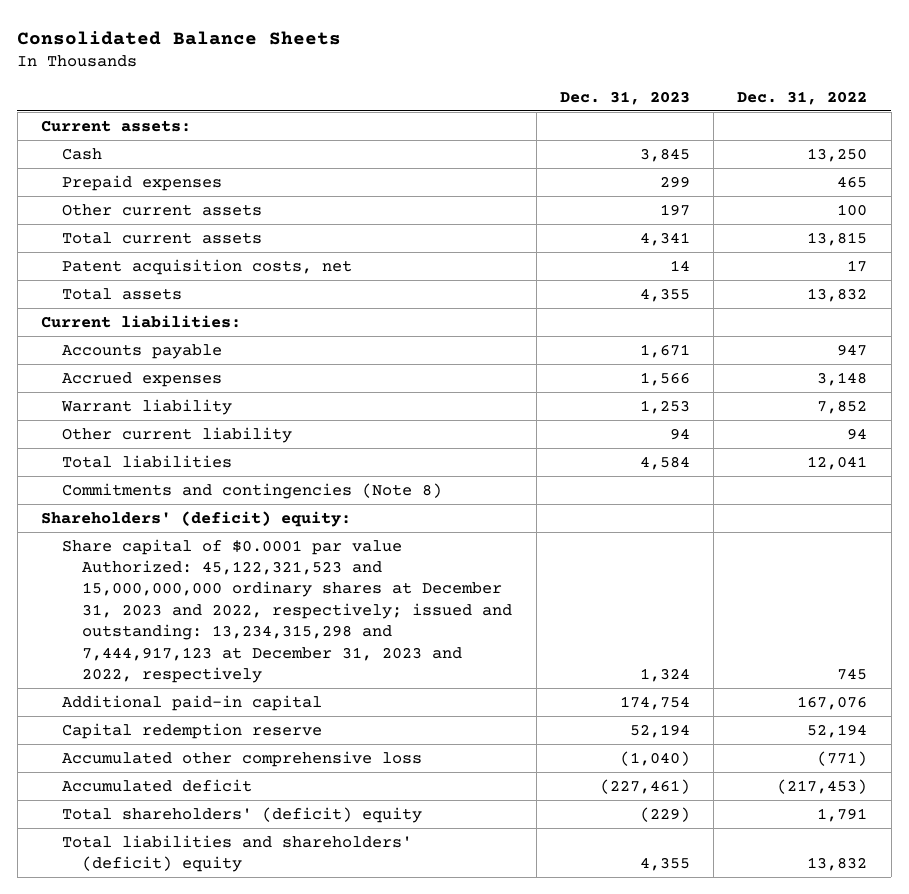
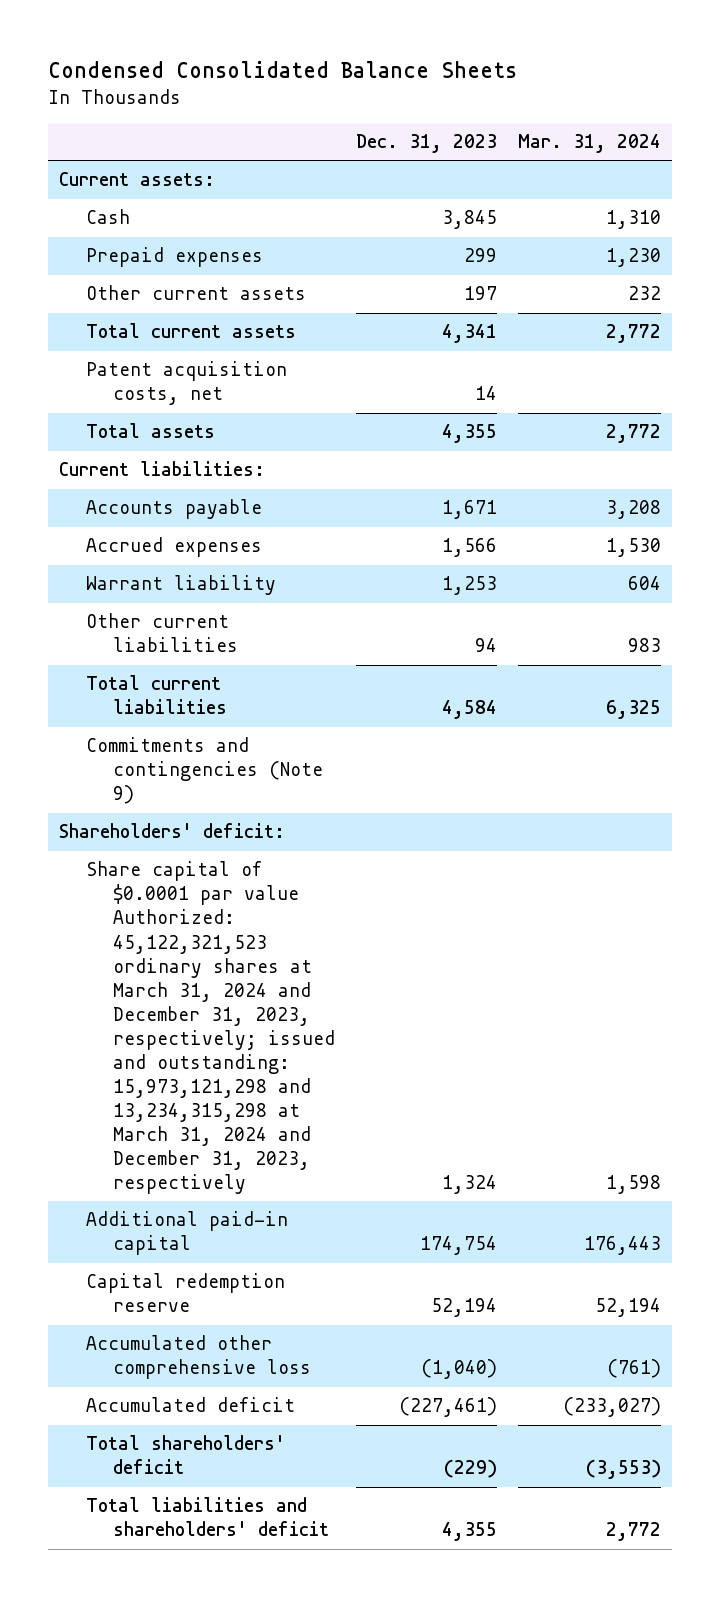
[17,30,342,45] Consolidated Balance Sheets -> [48,60,518,78] Condensed Consolidated Balance Sheets
[737,90,868,105] Dec. 31, 2022 -> none
none -> [518,134,662,154] Mar. 31, 2024
[61,426,292,443] Other current liability -> [85,613,238,653] Other current liabilities
[61,454,232,468] Total liabilities -> [85,675,227,715] Total current liabilities
[61,482,442,499] Commitments and contingencies (Note 8) -> [85,737,323,805] Commitments and contingencies (Note 9)
[41,510,352,527] Shareholders' (deficit) equity: -> [58,823,285,839] Shareholders' deficit:
[61,538,513,683] Share capital of $0.0001 par value Authorized: 45,122,321,523 and 15,000,000,000 ordinary shares at December 31, 2023 and 2022, respectively; issued and outstanding: 13,234,315,298 and 7,444,917,123 at December 31, 2023 and 2022, respectively -> [85,861,335,1194] Share capital of $0.0001 par value Authorized: 45,122,321,523 ordinary shares at March 31, 2024 and December 31, 2023, respectively; issued and outstanding: 15,973,121,298 and 13,234,315,298 at March 31, 2024 and December 31, 2023, respectively
[61,806,422,823] Total shareholders' (deficit) equity -> [85,1435,285,1475] Total shareholders' deficit
[61,834,412,873] Total liabilities and shareholders' (deficit) equity -> [85,1497,329,1537] Total liabilities and shareholders' deficit

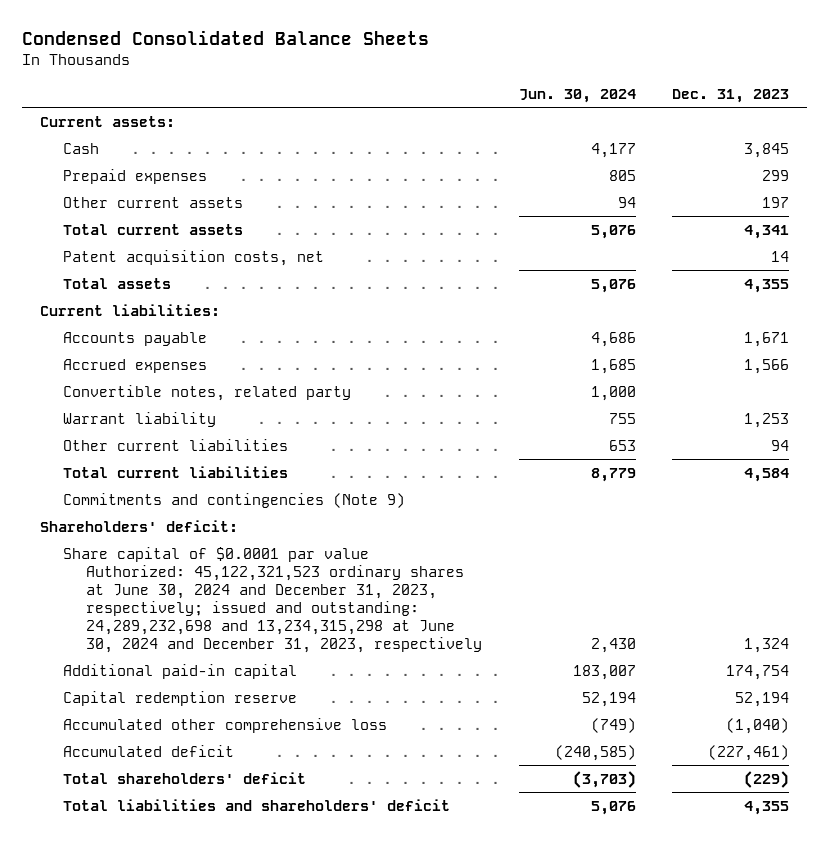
[518,134,662,154] Mar. 31, 2024 -> none
none -> [518,89,636,104] Jun. 30, 2024
none -> [62,384,351,401] Convertible notes, related party
[85,861,335,1194] Share capital of $0.0001 par value Authorized: 45,122,321,523 ordinary shares at March 31, 2024 and December 31, 2023, respectively; issued and outstanding: 15,973,121,298 and 13,234,315,298 at March 31, 2024 and December 31, 2023, respectively -> [62,546,483,653] Share capital of $0.0001 par value Authorized: 45,122,321,523 ordinary shares at June 30, 2024 and December 31, 2023, respectively; issued and outstanding: 24,289,232,698 and 13,234,315,298 at June 30, 2024 and December 31, 2023, respectively

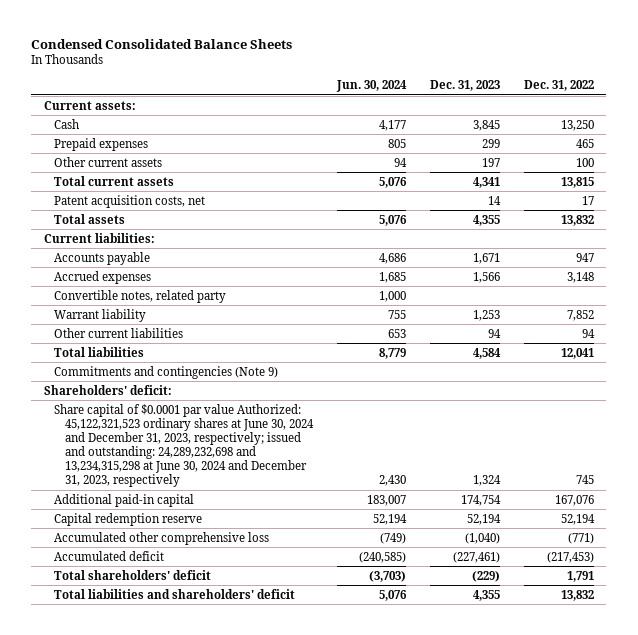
none -> [524,79,595,91] Dec. 31, 2022
[62,465,288,478] Total current liabilities -> [54,346,145,357] Total liabilities

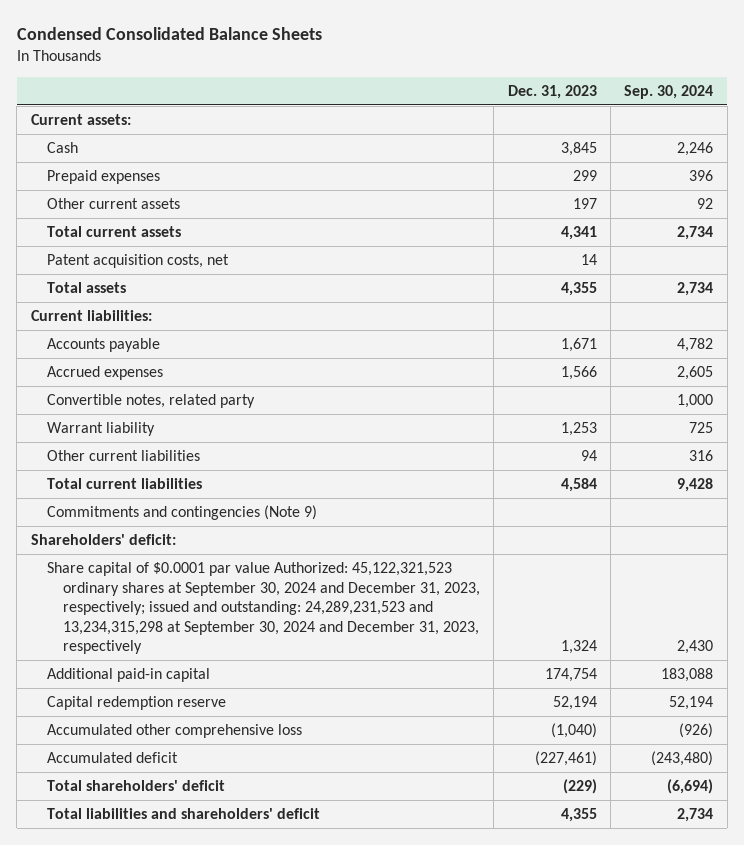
[335,79,407,92] Jun. 30, 2024 -> none
[524,79,595,91] Dec. 31, 2022 -> none
none -> [624,84,714,99] Sep. 30, 2024
[54,346,145,357] Total liabilities -> [46,477,202,489] Total current liabilities
[54,403,314,488] Share capital of $0.0001 par value Authorized: 45,122,321,523 ordinary shares at June 30, 2024 and December 31, 2023, respectively; issued and outstanding: 24,289,232,698 and 13,234,315,298 at June 30, 2024 and December 31, 2023, respectively -> [46,561,480,655] Share capital of $0.0001 par value Authorized: 45,122,321,523 ordinary shares at September 30, 2024 and December 31, 2023, respectively; issued and outstanding: 24,289,231,523 and 13,234,315,298 at September 30, 2024 and December 31, 2023, respectively

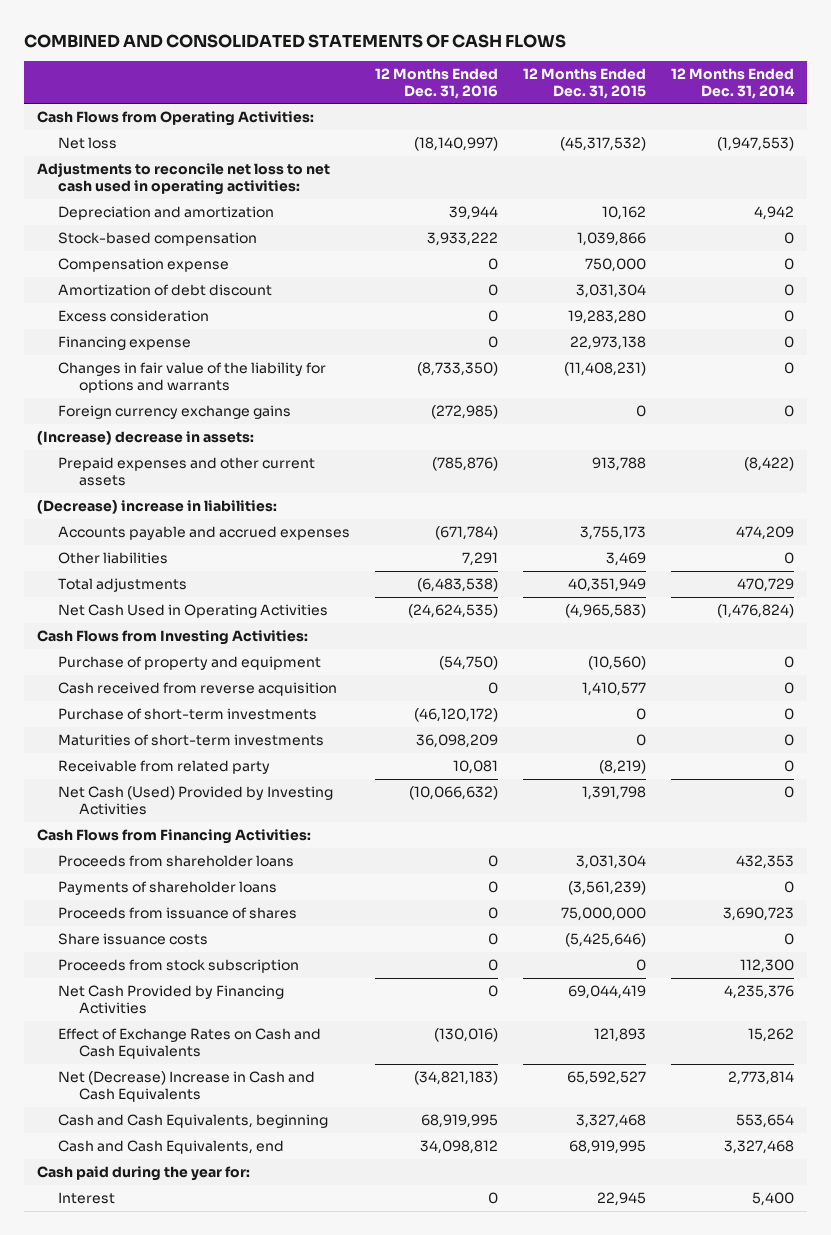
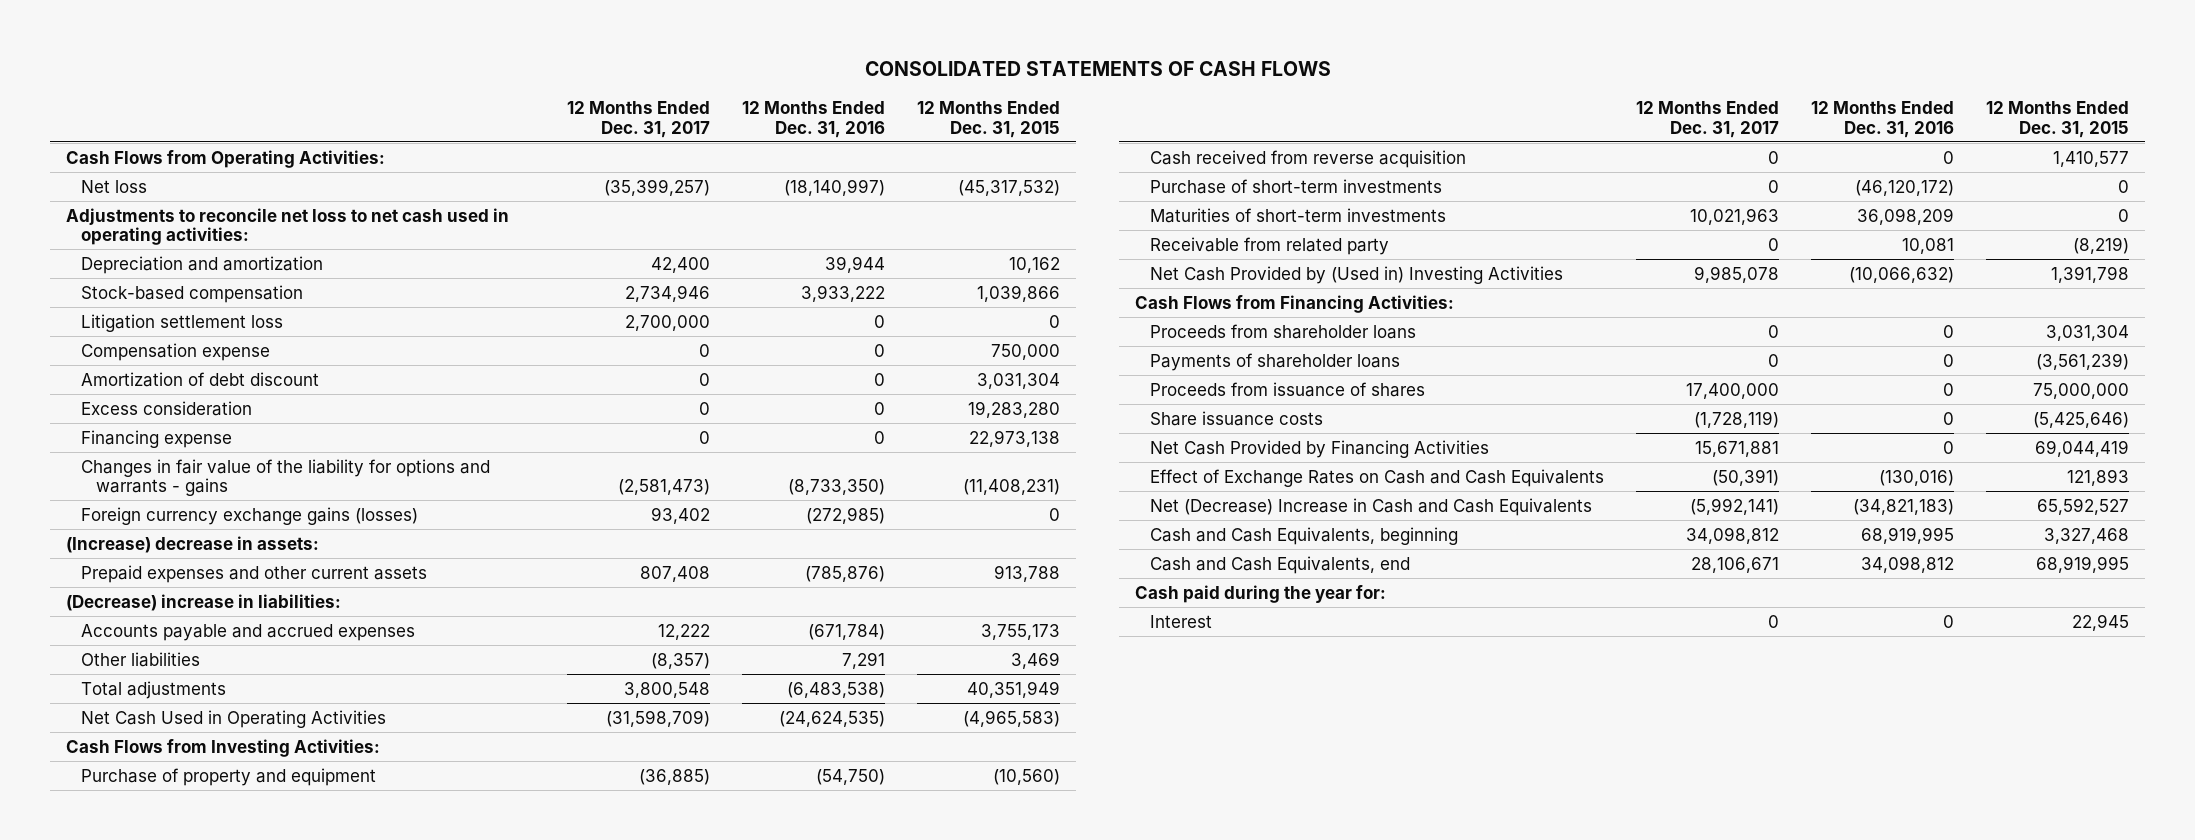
[24,33,567,48] COMBINED AND CONSOLIDATED STATEMENTS OF CASH FLOWS -> [864,61,1331,77] CONSOLIDATED STATEMENTS OF CASH FLOWS
[671,67,796,99] 12 Months Ended Dec. 31, 2014 -> none
none -> [567,100,711,138] 12 Months Ended Dec. 31, 2017
none -> [81,313,284,332] Litigation settlement loss
[58,362,327,393] Changes in fair value of the liability for options and warrants -> [81,458,491,497] Changes in fair value of the liability for options and warrants - gains
[58,405,292,420] Foreign currency exchange gains -> [81,506,419,525] Foreign currency exchange gains (losses)
[58,786,334,815] Net Cash (Used) Provided by Investing Activities -> [1150,265,1564,284] Net Cash Provided by (Used in) Investing Activities
[58,959,300,974] Proceeds from stock subscription -> none

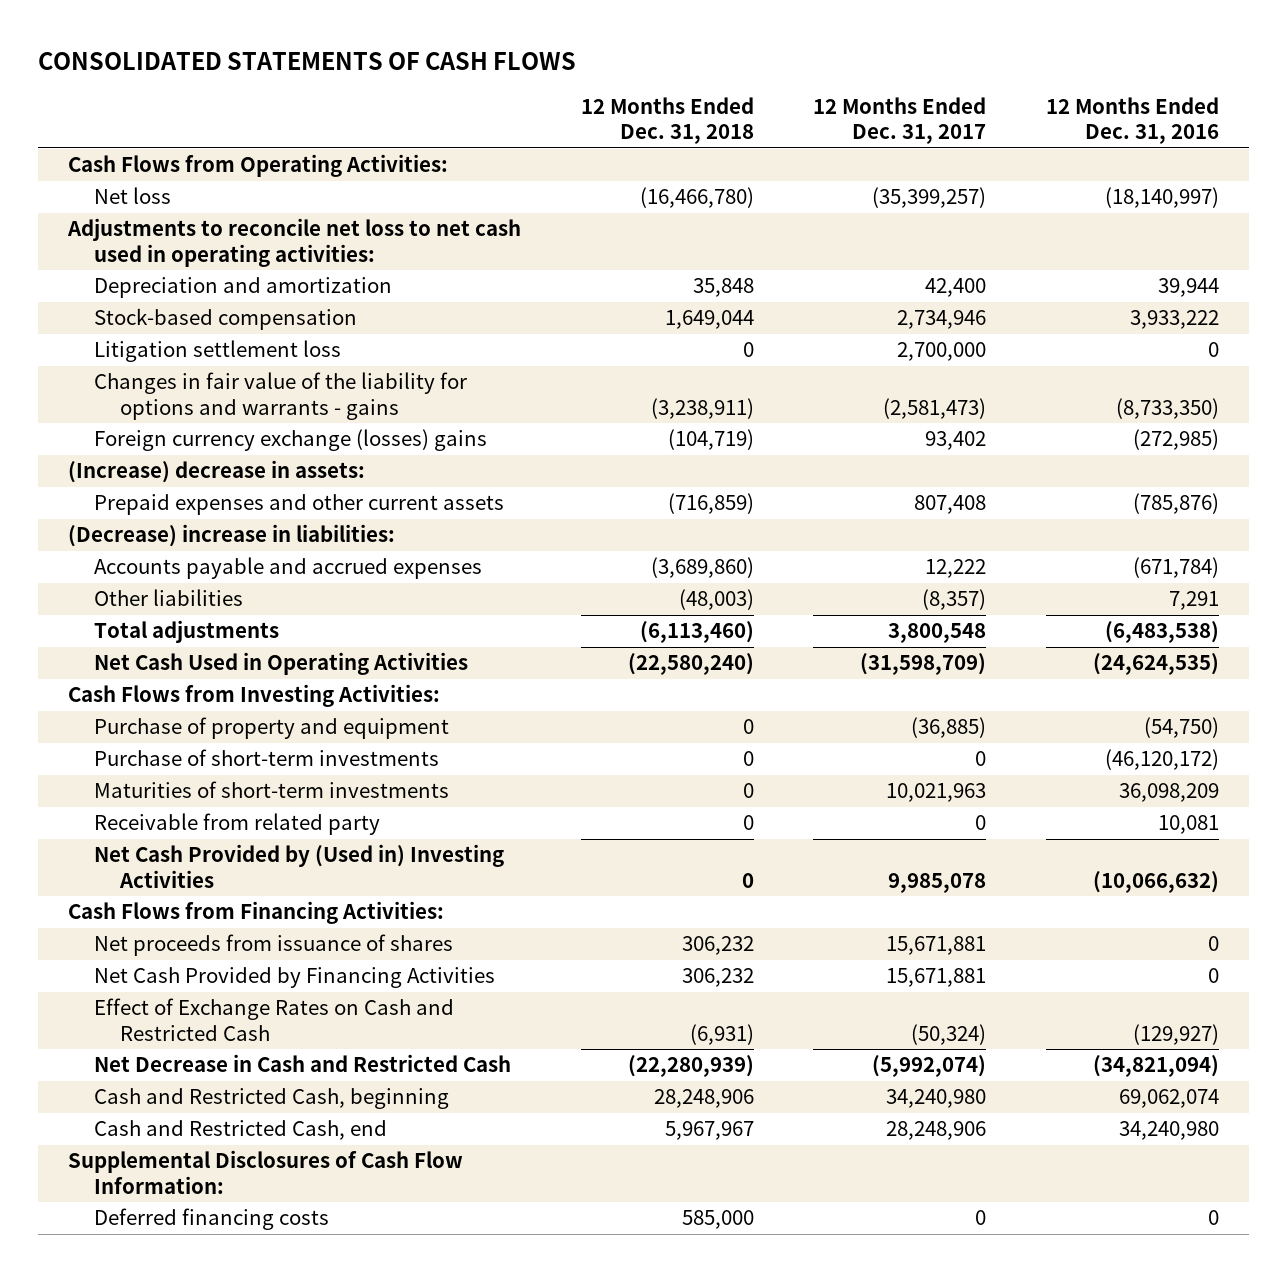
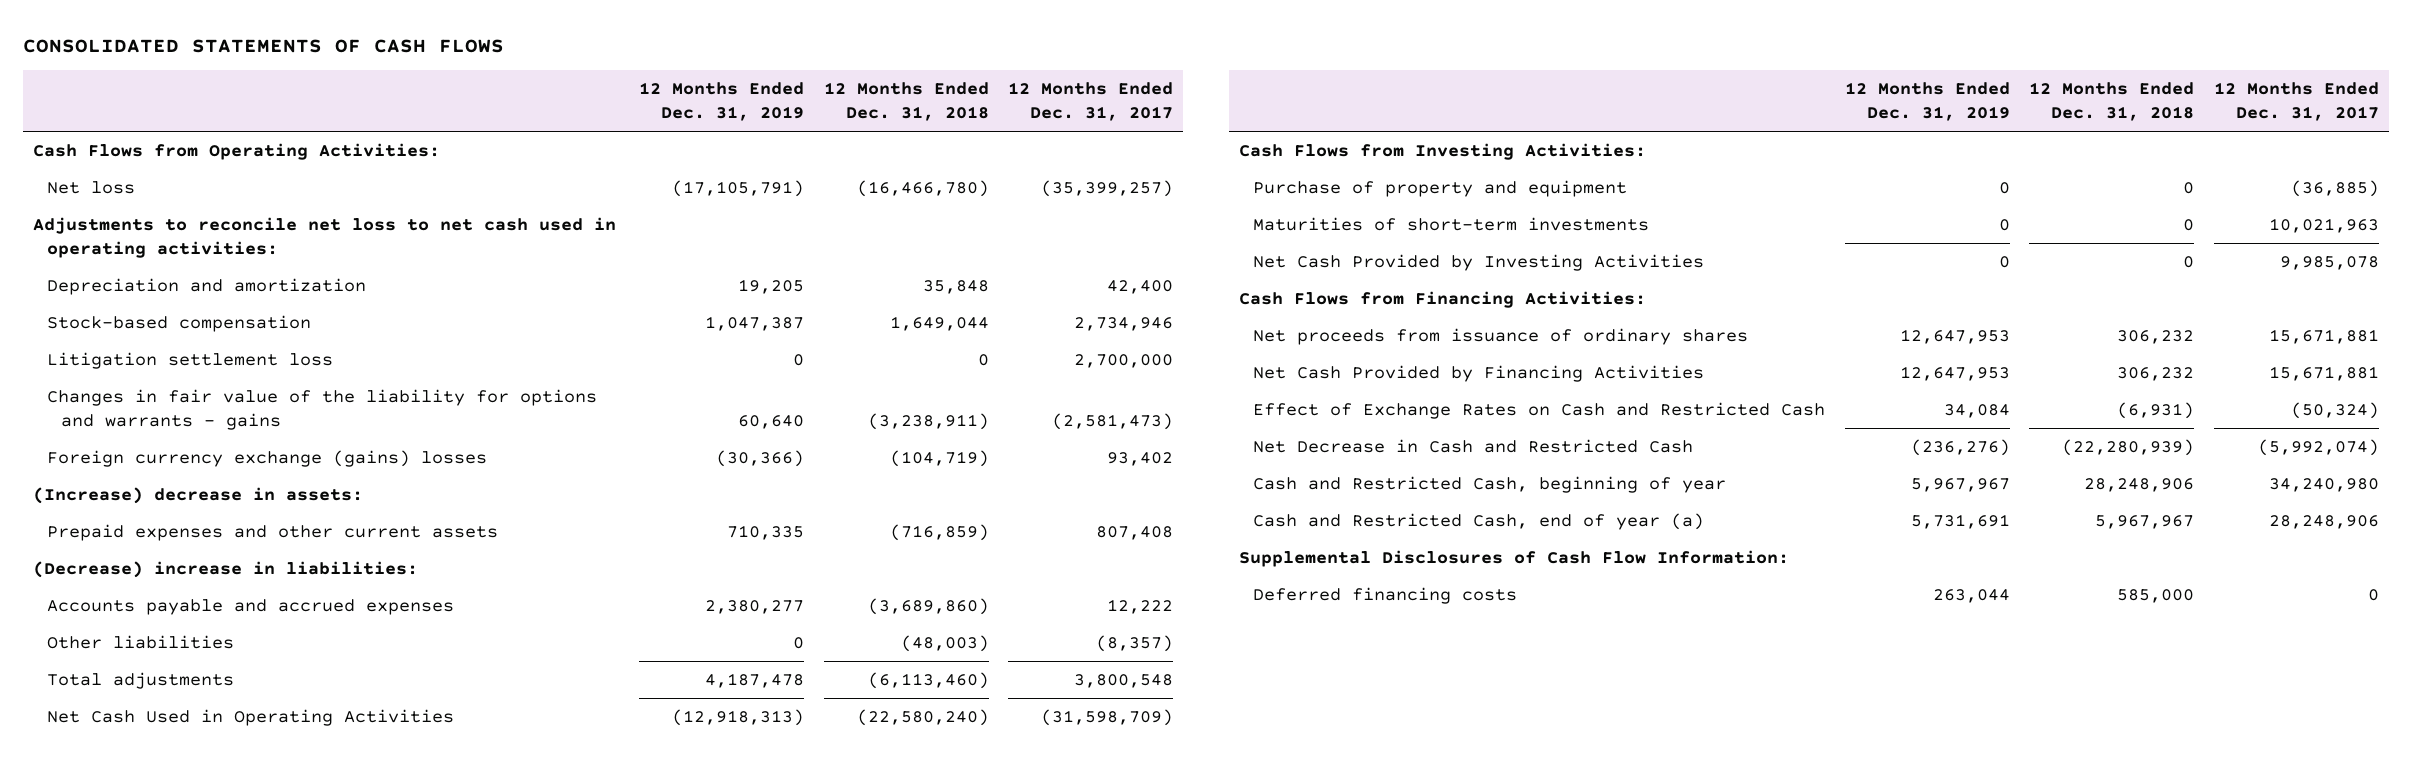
[1046,96,1220,145] 12 Months Ended Dec. 31, 2016 -> none
none -> [638,82,804,122] 12 Months Ended Dec. 31, 2019
[94,429,488,452] Foreign currency exchange (losses) gains -> [47,449,488,467] Foreign currency exchange (gains) losses
[94,749,440,767] Purchase of short-term investments -> none
[94,813,381,836] Receivable from related party -> none
[94,844,505,888] Net Cash Provided by (Used in) Investing Activities -> [1252,253,1704,271] Net Cash Provided by Investing Activities
[94,934,454,957] Net proceeds from issuance of shares -> [1252,327,1748,345] Net proceeds from issuance of ordinary shares
[94,1088,450,1110] Cash and Restricted Cash, beginning -> [1252,475,1726,493] Cash and Restricted Cash, beginning of year
[94,1120,388,1141] Cash and Restricted Cash, end -> [1252,512,1704,530] Cash and Restricted Cash, end of year (a)

